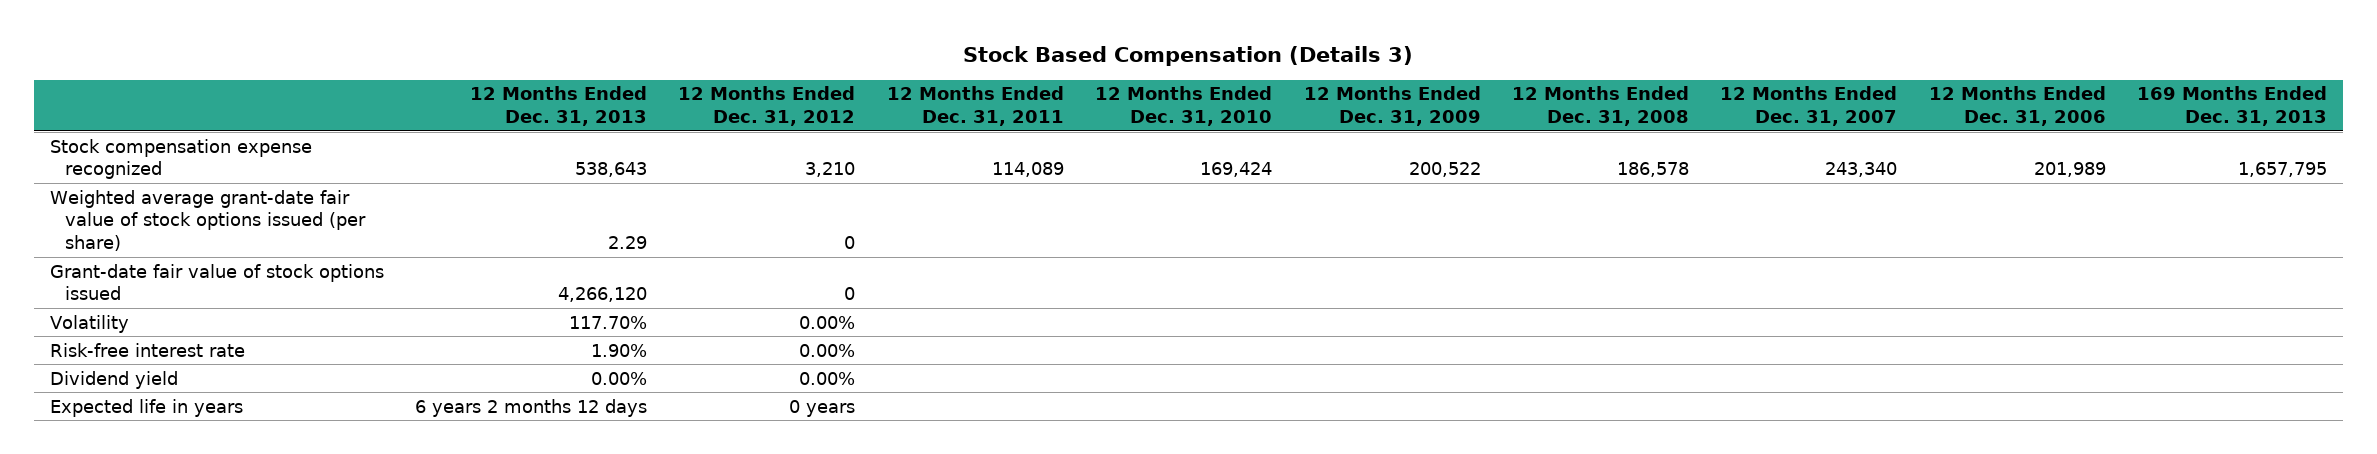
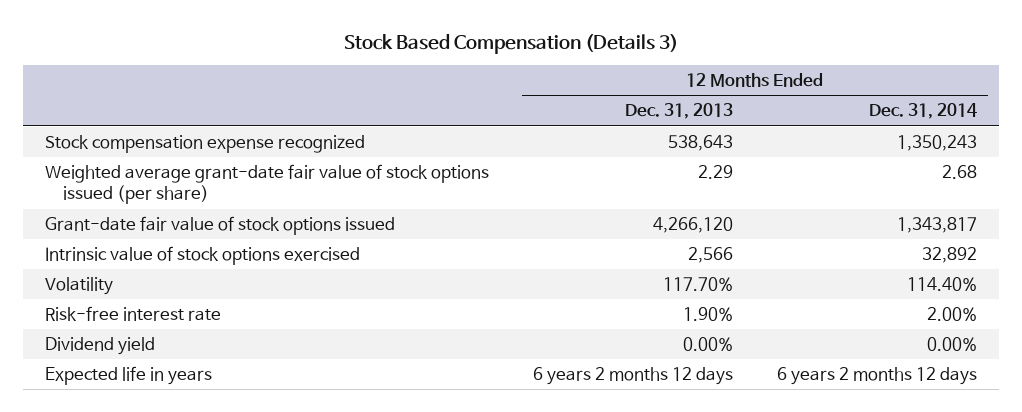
[678,86,856,127] 12 Months Ended Dec. 31, 2012 -> none
[886,86,1064,127] 12 Months Ended Dec. 31, 2011 -> none
[1095,86,1273,127] 12 Months Ended Dec. 31, 2010 -> none
[1303,86,1481,127] 12 Months Ended Dec. 31, 2009 -> none
[1511,86,1689,127] 12 Months Ended Dec. 31, 2008 -> none
[1720,86,1898,127] 12 Months Ended Dec. 31, 2007 -> none
[1928,86,2106,127] 12 Months Ended Dec. 31, 2006 -> none
[2136,86,2327,127] 169 Months Ended Dec. 31, 2013 -> none
none -> [869,103,978,120] Dec. 31, 2014
none -> [45,246,361,266] Intrinsic value of stock options exercised

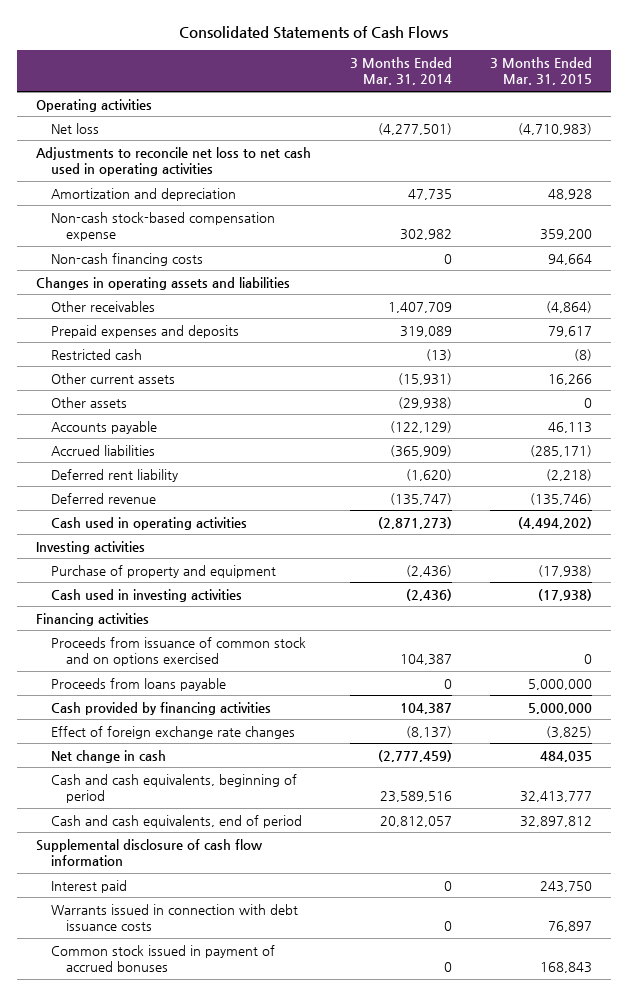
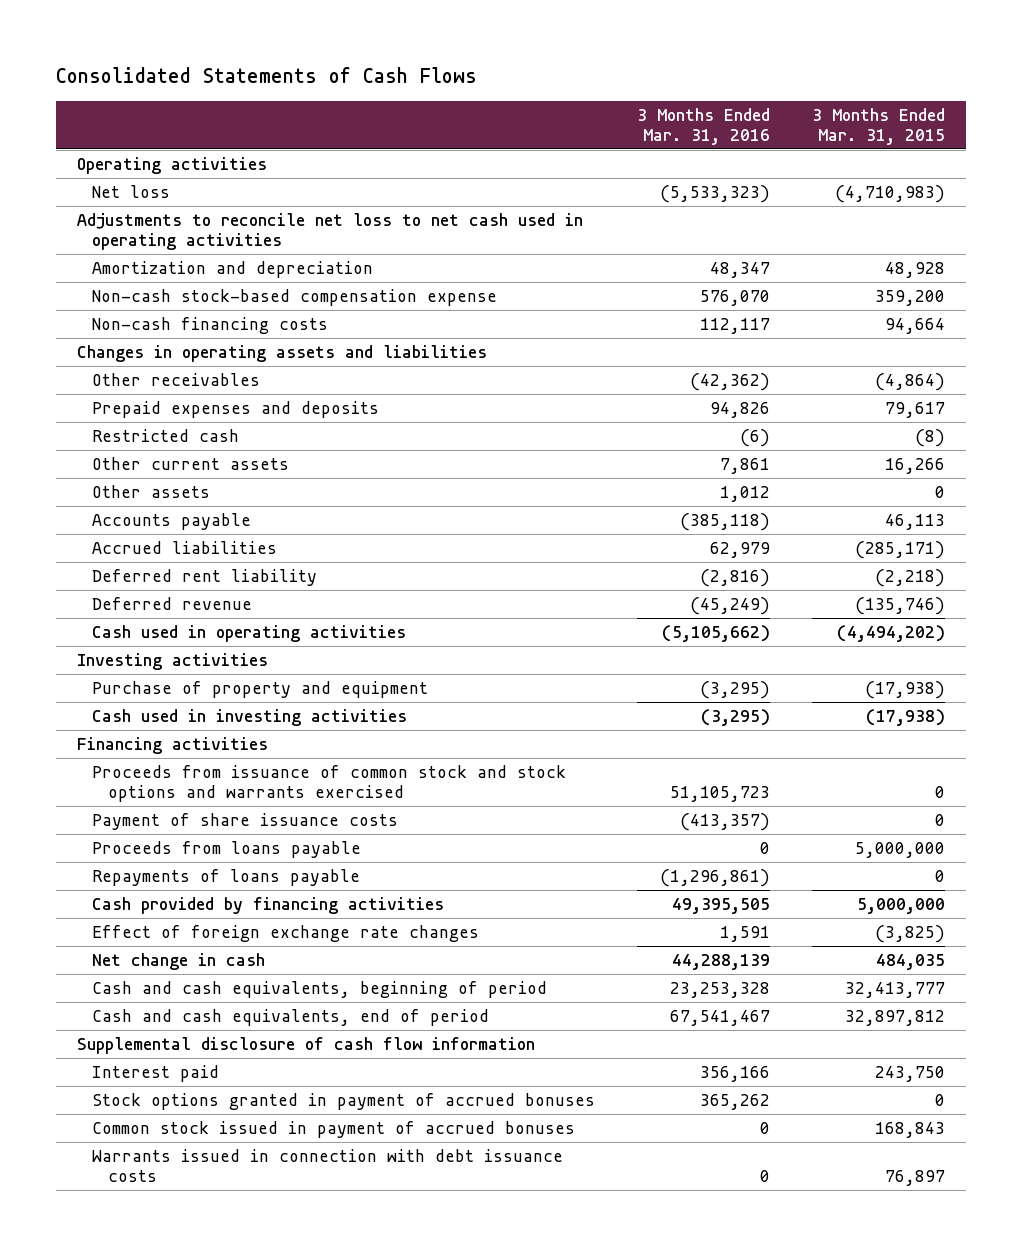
[349,56,452,86] 3 Months Ended Mar. 31, 2014 -> none
none -> [637,107,771,146] 3 Months Ended Mar. 31, 2016
[50,636,306,667] Proceeds from issuance of common stock and on options exercised -> [92,764,567,803] Proceeds from issuance of common stock and stock options and warrants exercised
none -> [92,812,399,830] Payment of share issuance costs
none -> [92,868,361,886] Repayments of loans payable
none -> [92,1092,596,1110] Stock options granted in payment of accrued bonuses
[50,903,298,932] Warrants issued in connection with debt issuance costs -> [92,1148,564,1183] Warrants issued in connection with debt issuance costs

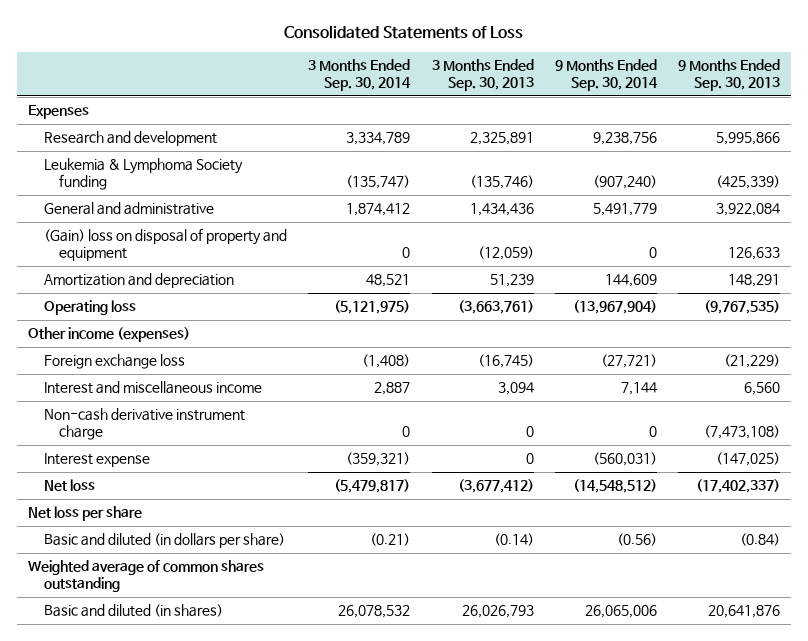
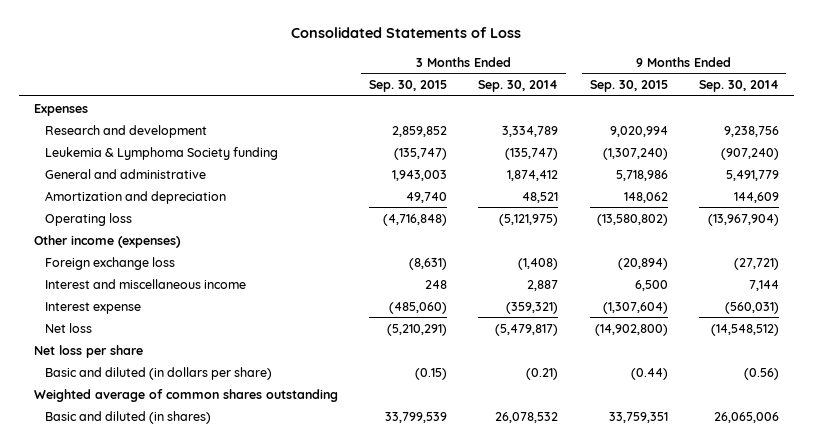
[431,59,534,92] 3 Months Ended Sep. 30, 2013 -> none
[678,59,781,92] 9 Months Ended Sep. 30, 2013 -> none
none -> [369,79,448,92] Sep. 30, 2015
none -> [589,79,668,92] Sep. 30, 2015
[43,228,287,262] (Gain) loss on disposal of property and equipment -> none
[43,408,245,441] Non-cash derivative instrument charge -> none

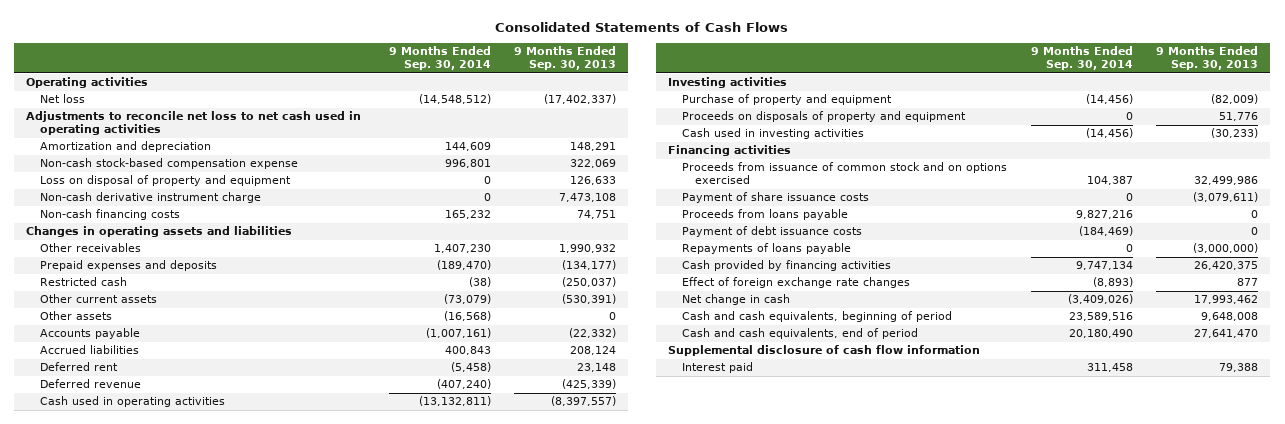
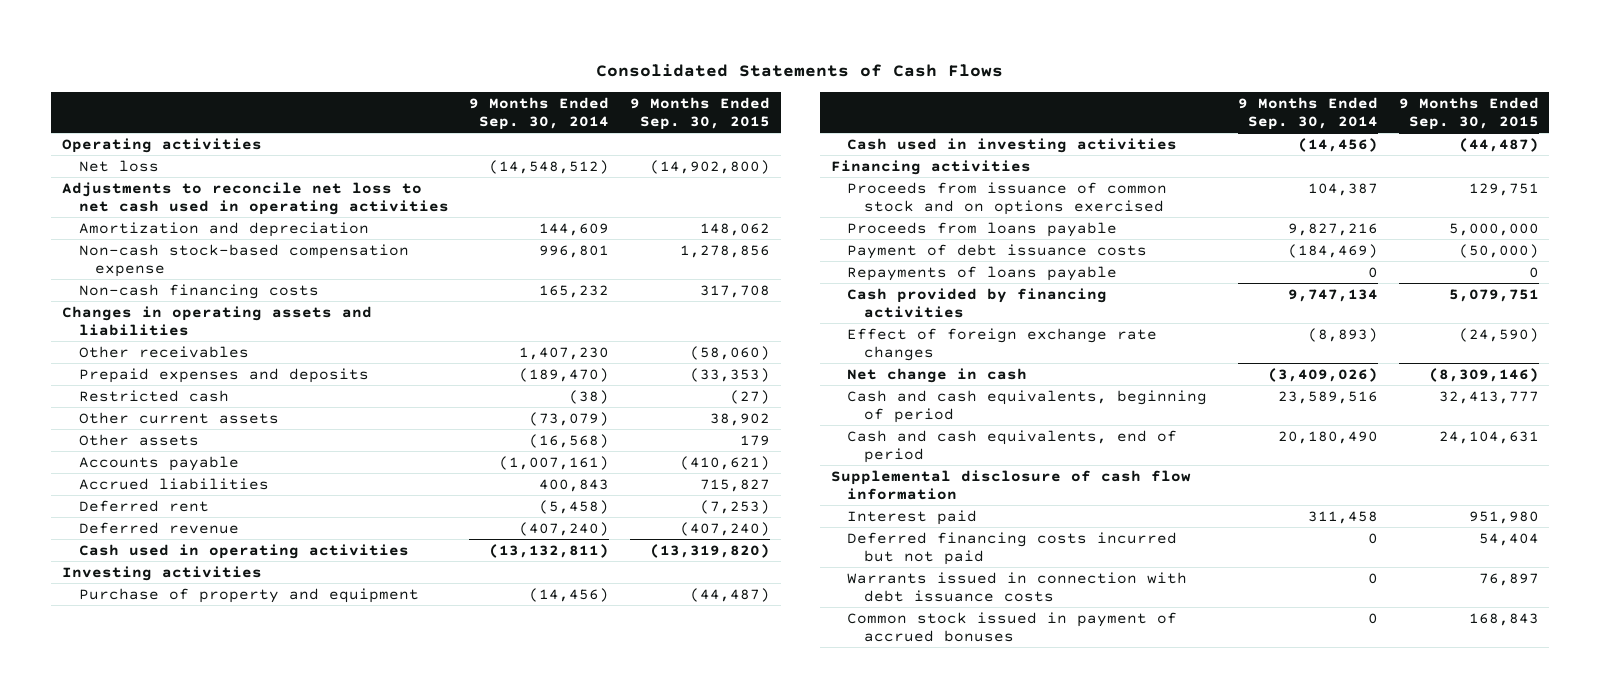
[514,46,617,71] 9 Months Ended Sep. 30, 2013 -> none
none -> [630,96,771,130] 9 Months Ended Sep. 30, 2015
[39,175,291,187] Loss on disposal of property and equipment -> none
[39,192,261,204] Non-cash derivative instrument charge -> none
[681,111,966,123] Proceeds on disposals of property and equipment -> none
[681,192,869,204] Payment of share issuance costs -> none
none -> [847,531,1178,565] Deferred financing costs incurred but not paid
none -> [847,571,1188,602] Warrants issued in connection with debt issuance costs
none -> [847,611,1178,642] Common stock issued in payment of accrued bonuses

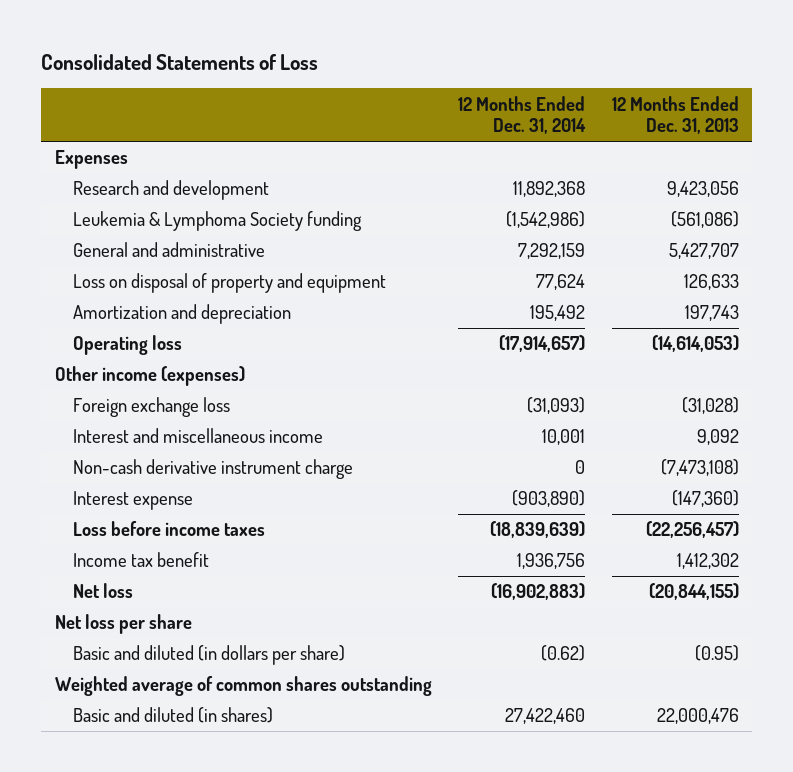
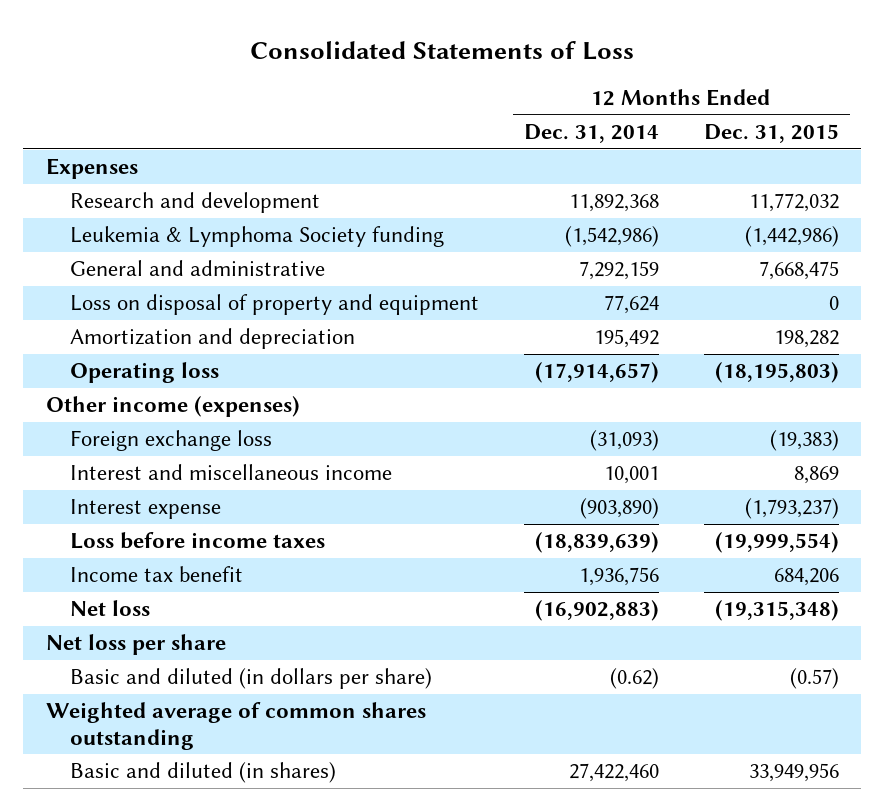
[611,95,739,135] 12 Months Ended Dec. 31, 2013 -> none
none -> [703,124,839,144] Dec. 31, 2015
[72,459,353,480] Non-cash derivative instrument charge -> none

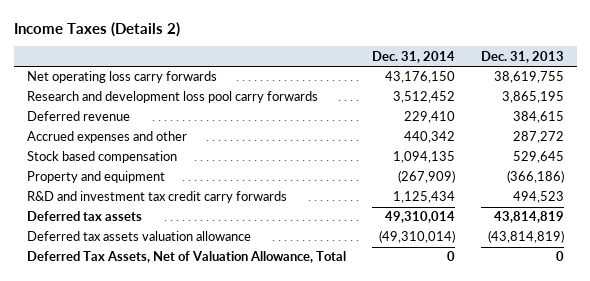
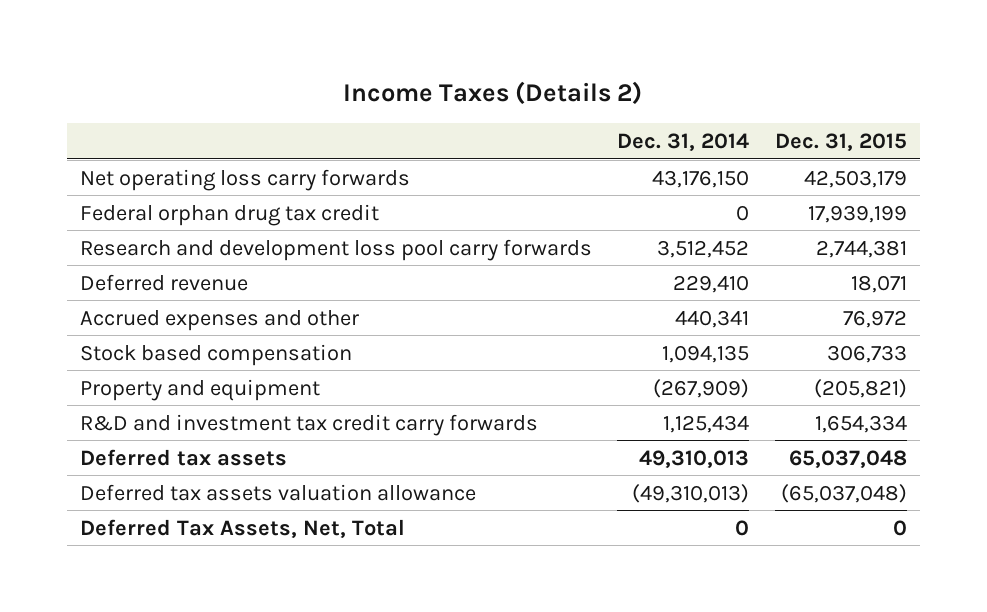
[480,50,564,63] Dec. 31, 2013 -> none
none -> [775,133,908,152] Dec. 31, 2015
none -> [79,203,379,226] Federal orphan drug tax credit
[403,131,455,144] 440,342 -> [675,309,750,328] 440,341
[384,211,455,224] 49,310,014 -> [639,449,750,468] 49,310,013
[378,230,455,244] (49,310,014) -> [632,483,750,503] (49,310,013)
[26,251,346,264] Deferred Tax Assets, Net of Valuation Allowance, Total -> [79,518,405,538] Deferred Tax Assets, Net, Total

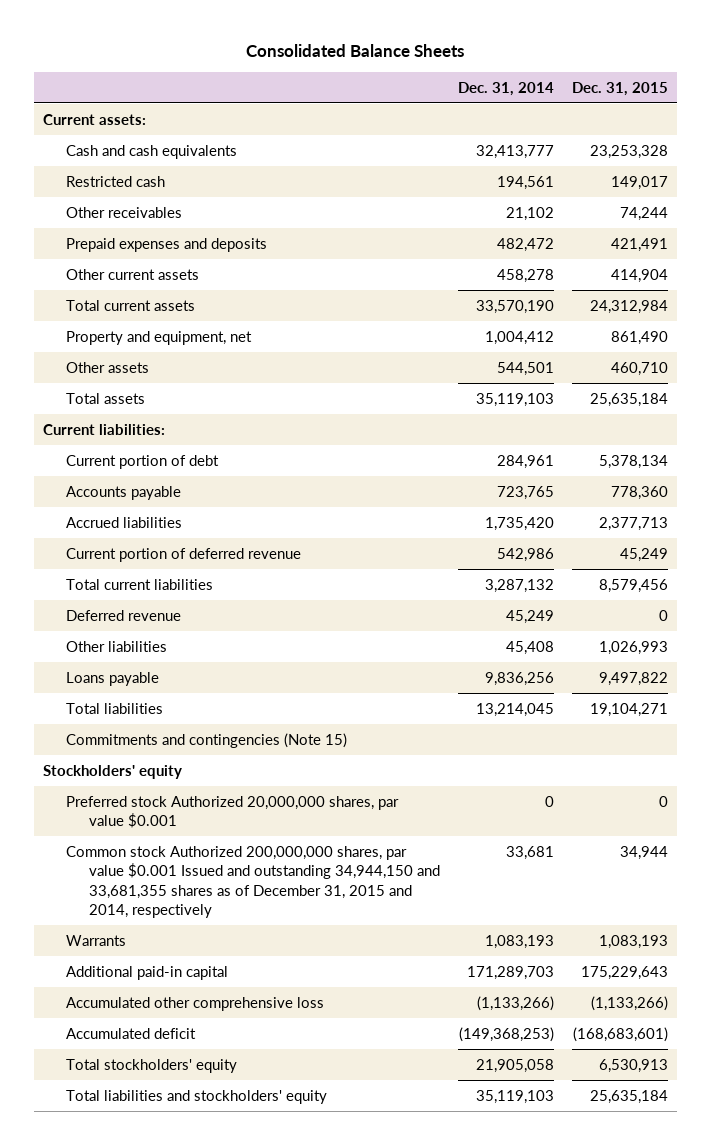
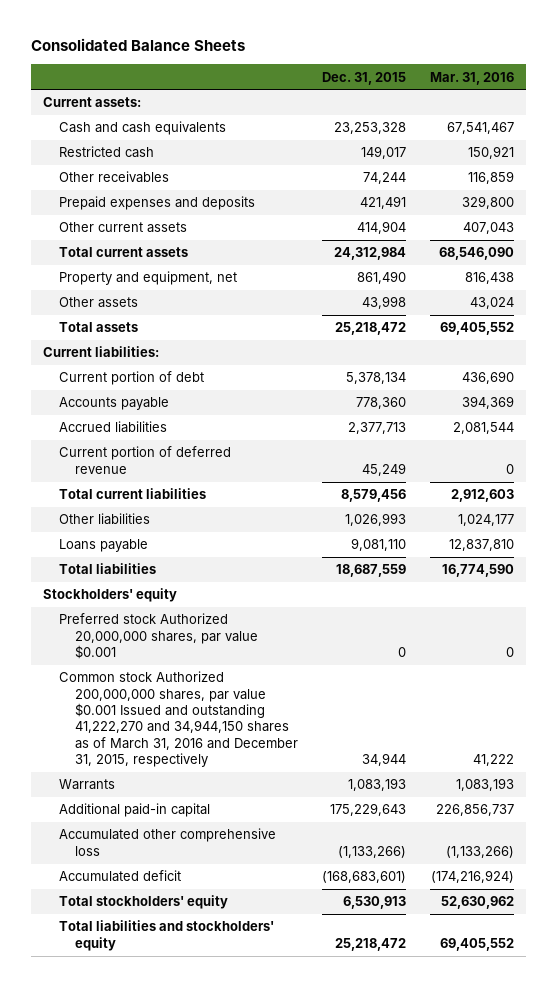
[457,81,554,96] Dec. 31, 2014 -> none
none -> [430,71,515,85] Mar. 31, 2016
[610,361,668,376] 460,710 -> [361,296,406,310] 43,998
[589,392,668,407] 25,635,184 -> [334,322,406,336] 25,218,472
[65,609,181,621] Deferred revenue -> none
[65,732,347,748] Commitments and contingencies (Note 15) -> none
[598,671,668,686] 9,497,822 -> [350,538,406,552] 9,081,110
[589,702,668,717] 19,104,271 -> [335,564,406,578] 18,687,559
[65,845,440,918] Common stock Authorized 200,000,000 shares, par value $0.001 Issued and outstanding 34,944,150 and 33,681,355 shares as of December 31, 2015 and 2014, respectively -> [58,671,298,768] Common stock Authorized 200,000,000 shares, par value $0.001 Issued and outstanding 41,222,270 and 34,944,150 shares as of March 31, 2016 and December 31, 2015, respectively
[589,1089,668,1104] 25,635,184 -> [334,937,406,951] 25,218,472

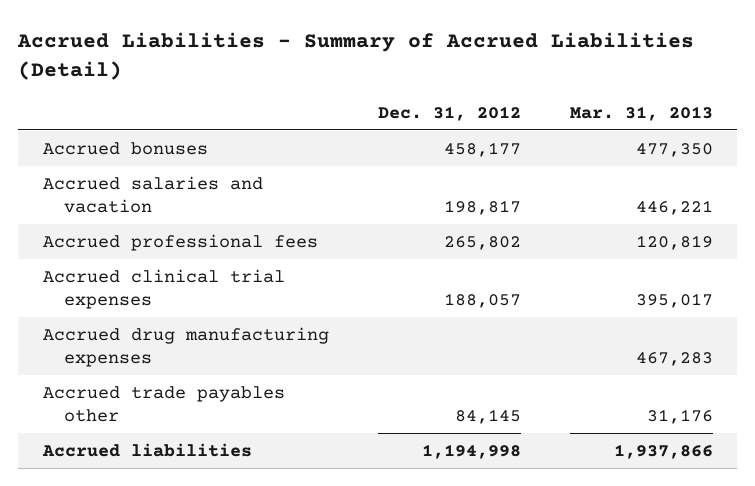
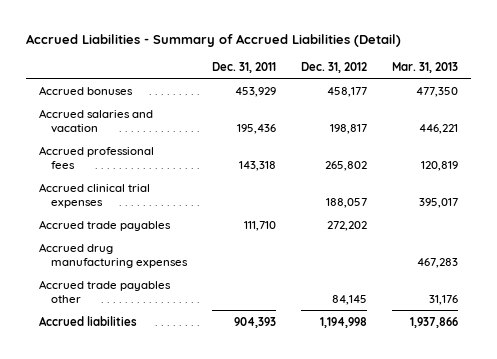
none -> [212,61,277,73] Dec. 31, 2011
none -> [38,219,171,231] Accrued trade payables

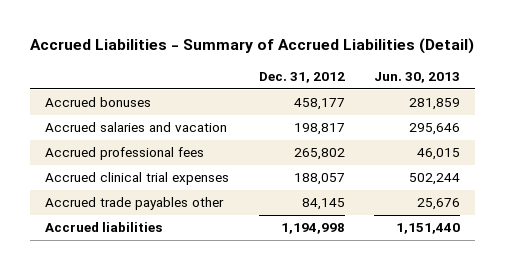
[212,61,277,73] Dec. 31, 2011 -> none
[392,61,459,73] Mar. 31, 2013 -> none
none -> [374,71,461,83] Jun. 30, 2013
[38,219,171,231] Accrued trade payables -> none
[38,242,189,268] Accrued drug manufacturing expenses -> none

